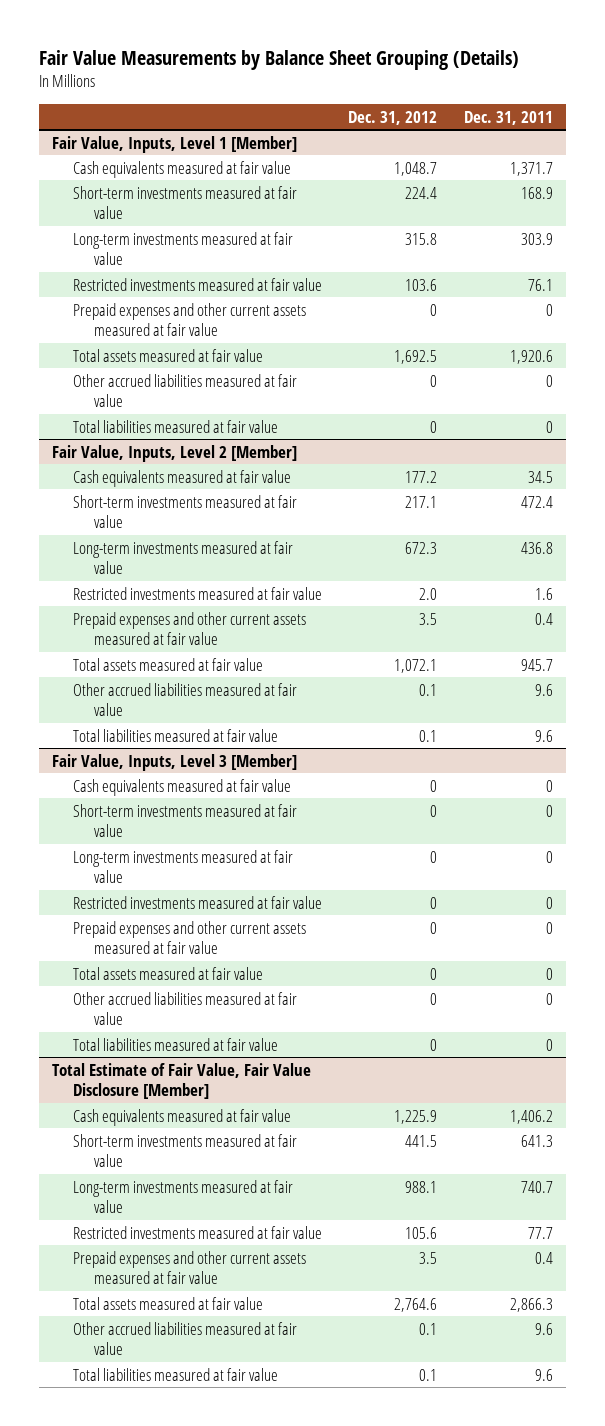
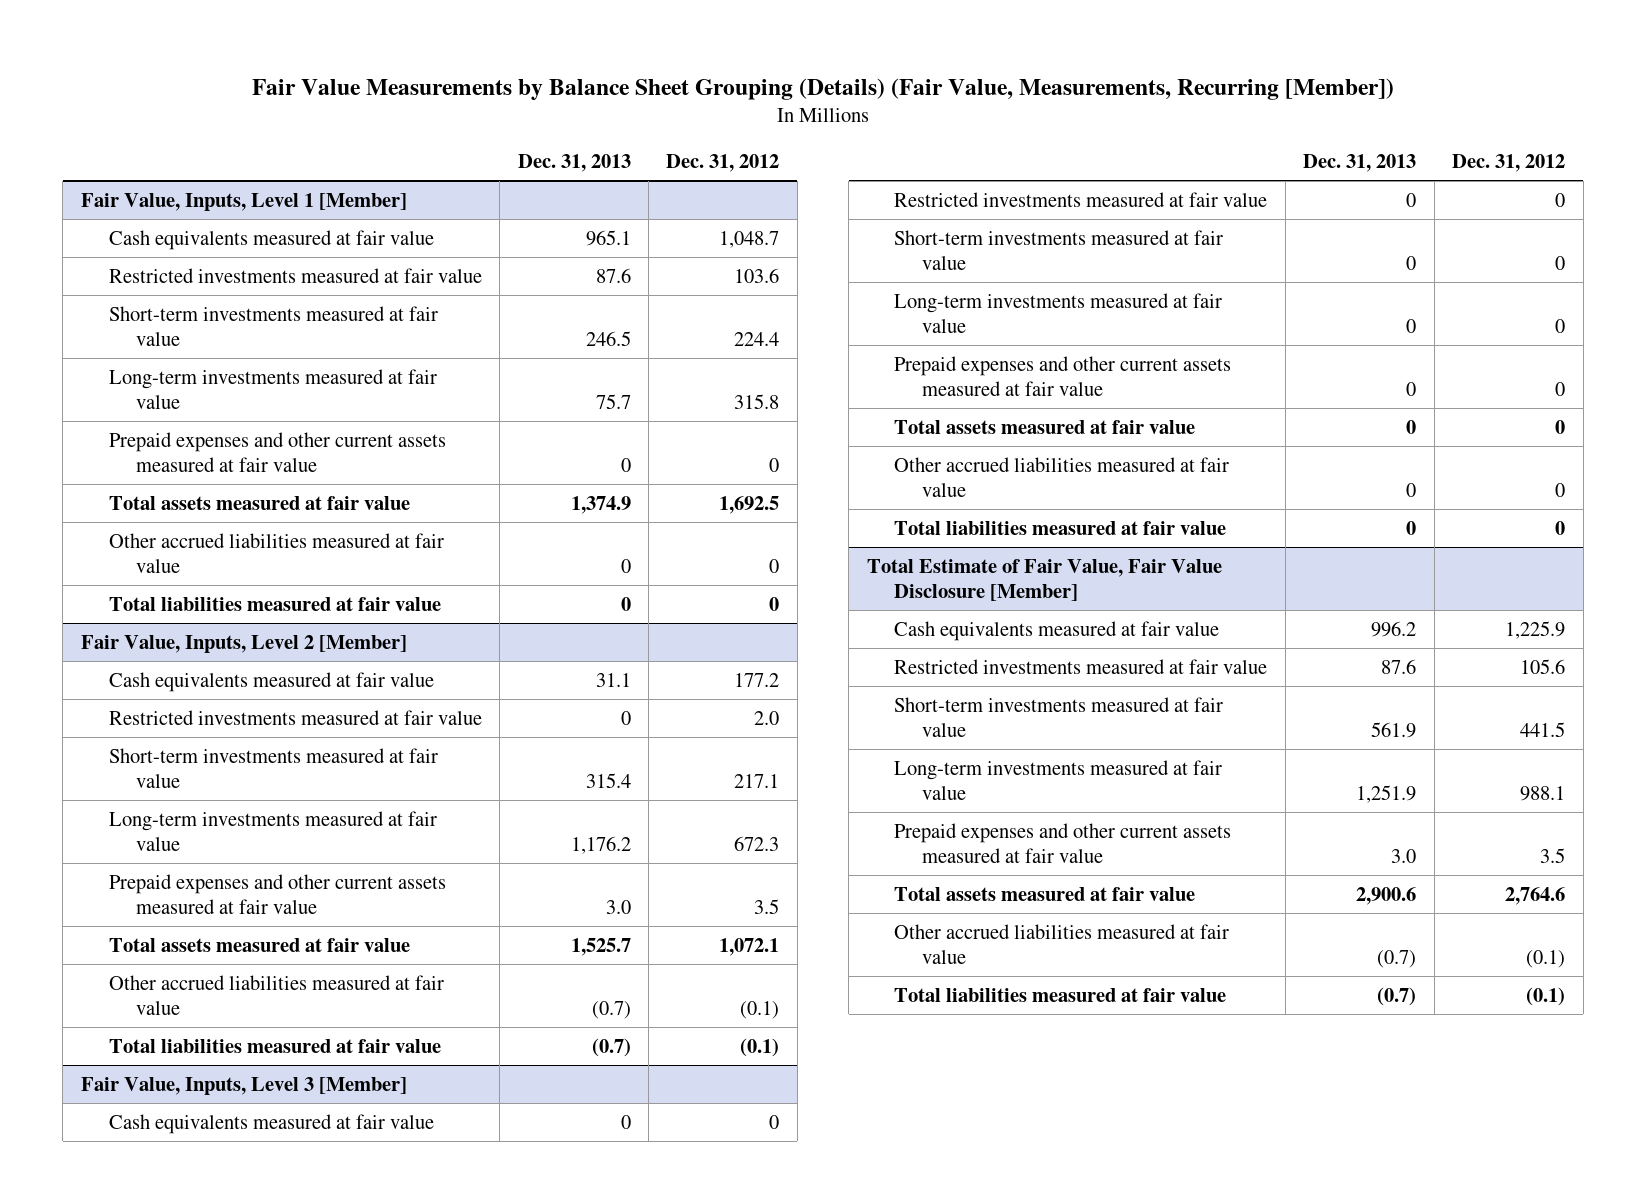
[38,49,519,70] Fair Value Measurements by Balance Sheet Grouping (Details) -> [251,77,1394,100] Fair Value Measurements by Balance Sheet Grouping (Details) (Fair Value, Measurements, Recurring [Member])
[463,110,553,125] Dec. 31, 2011 -> none
none -> [517,154,631,173] Dec. 31, 2013
[72,277,322,291] Restricted investments measured at fair value -> [108,267,482,283] Restricted investments measured at fair value
[72,586,322,600] Restricted investments measured at fair value -> [108,709,482,725] Restricted investments measured at fair value
[419,683,438,696] 0.1 -> [740,1000,780,1019] (0.1)
[419,729,438,742] 0.1 -> [740,1037,780,1057] (0.1)
[72,895,322,909] Restricted investments measured at fair value -> [894,191,1268,207] Restricted investments measured at fair value
[72,1225,322,1239] Restricted investments measured at fair value -> [894,658,1268,674] Restricted investments measured at fair value
[419,1322,438,1335] 0.1 -> [1526,949,1566,968] (0.1)
[419,1368,438,1381] 0.1 -> [1526,986,1566,1006] (0.1)

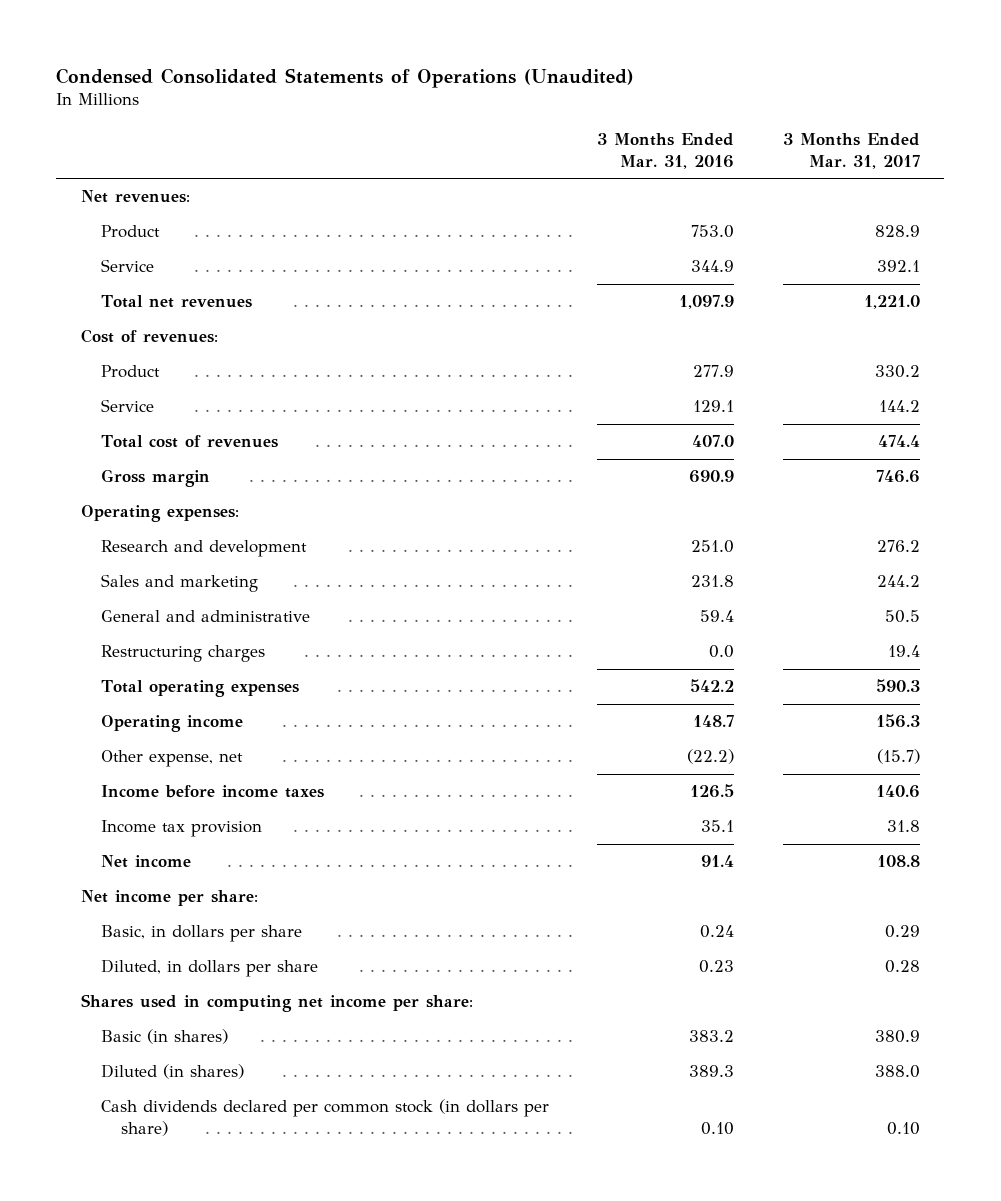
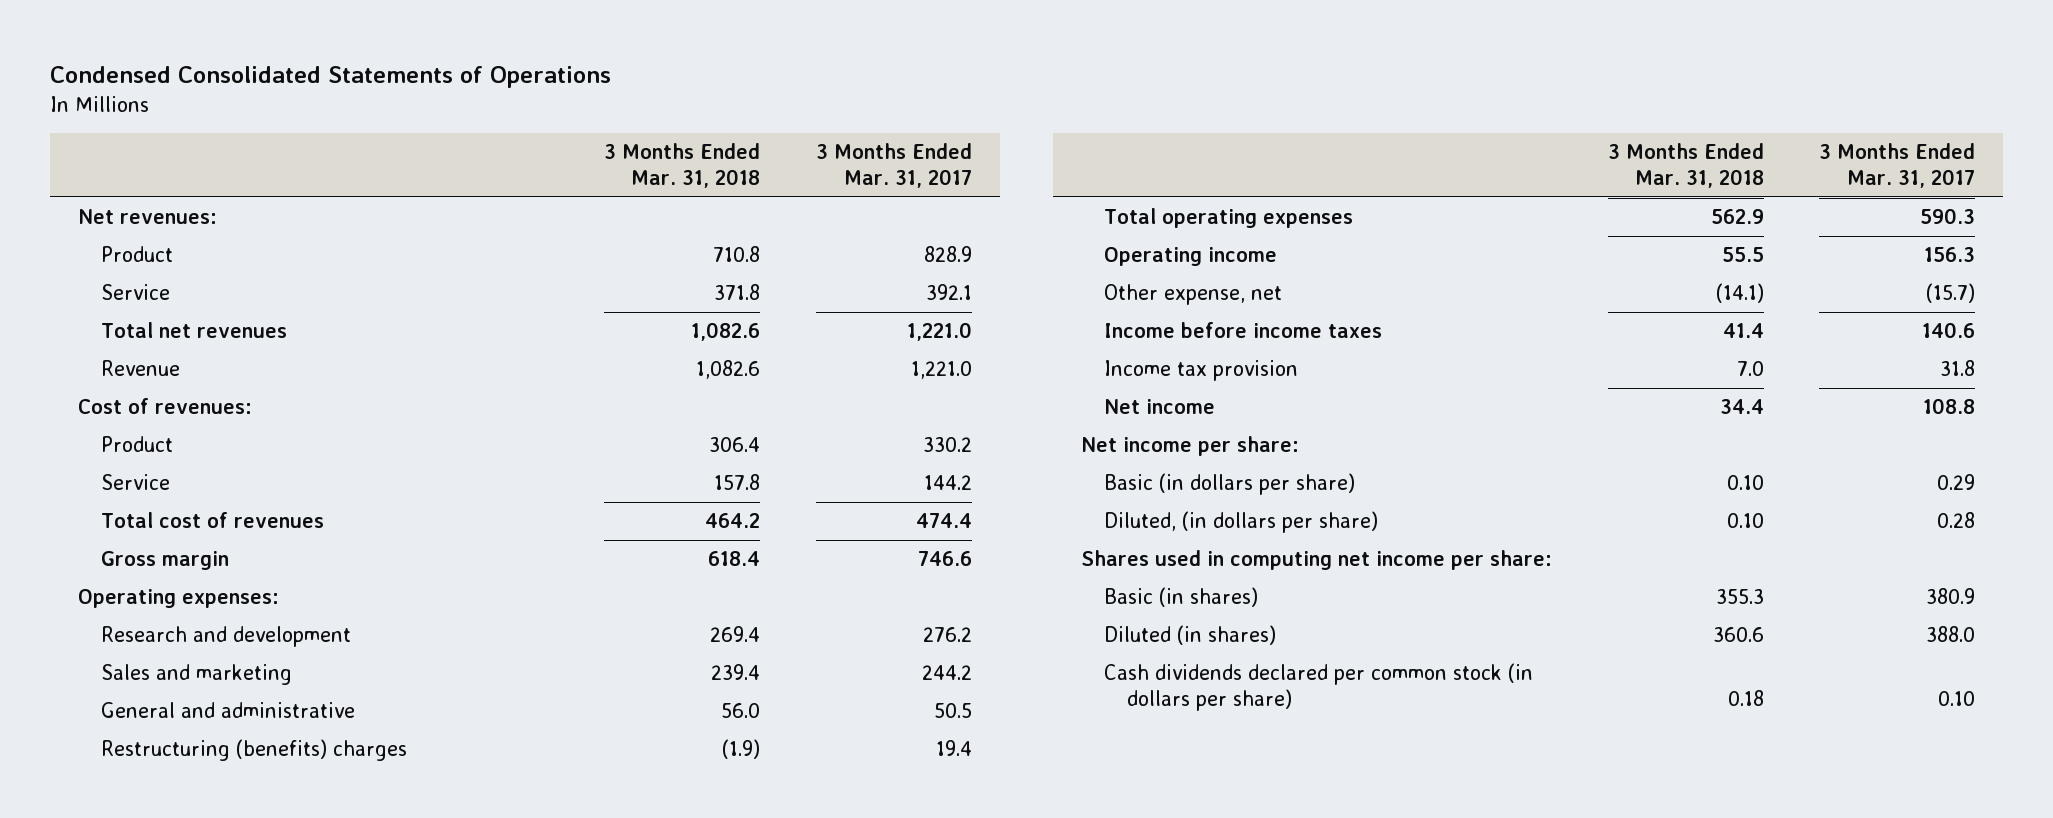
[56,67,635,88] Condensed Consolidated Statements of Operations (Unaudited) -> [50,66,612,89] Condensed Consolidated Statements of Operations
[597,133,735,169] 3 Months Ended Mar. 31, 2016 -> none
none -> [604,143,761,188] 3 Months Ended Mar. 31, 2018
none -> [100,360,180,377] Revenue
[100,645,265,663] Restructuring charges -> [100,739,407,762] Restructuring (benefits) charges
[100,925,302,943] Basic, in dollars per share -> [1103,473,1355,496] Basic (in dollars per share)
[100,959,318,978] Diluted, in dollars per share -> [1103,511,1378,534] Diluted, (in dollars per share)

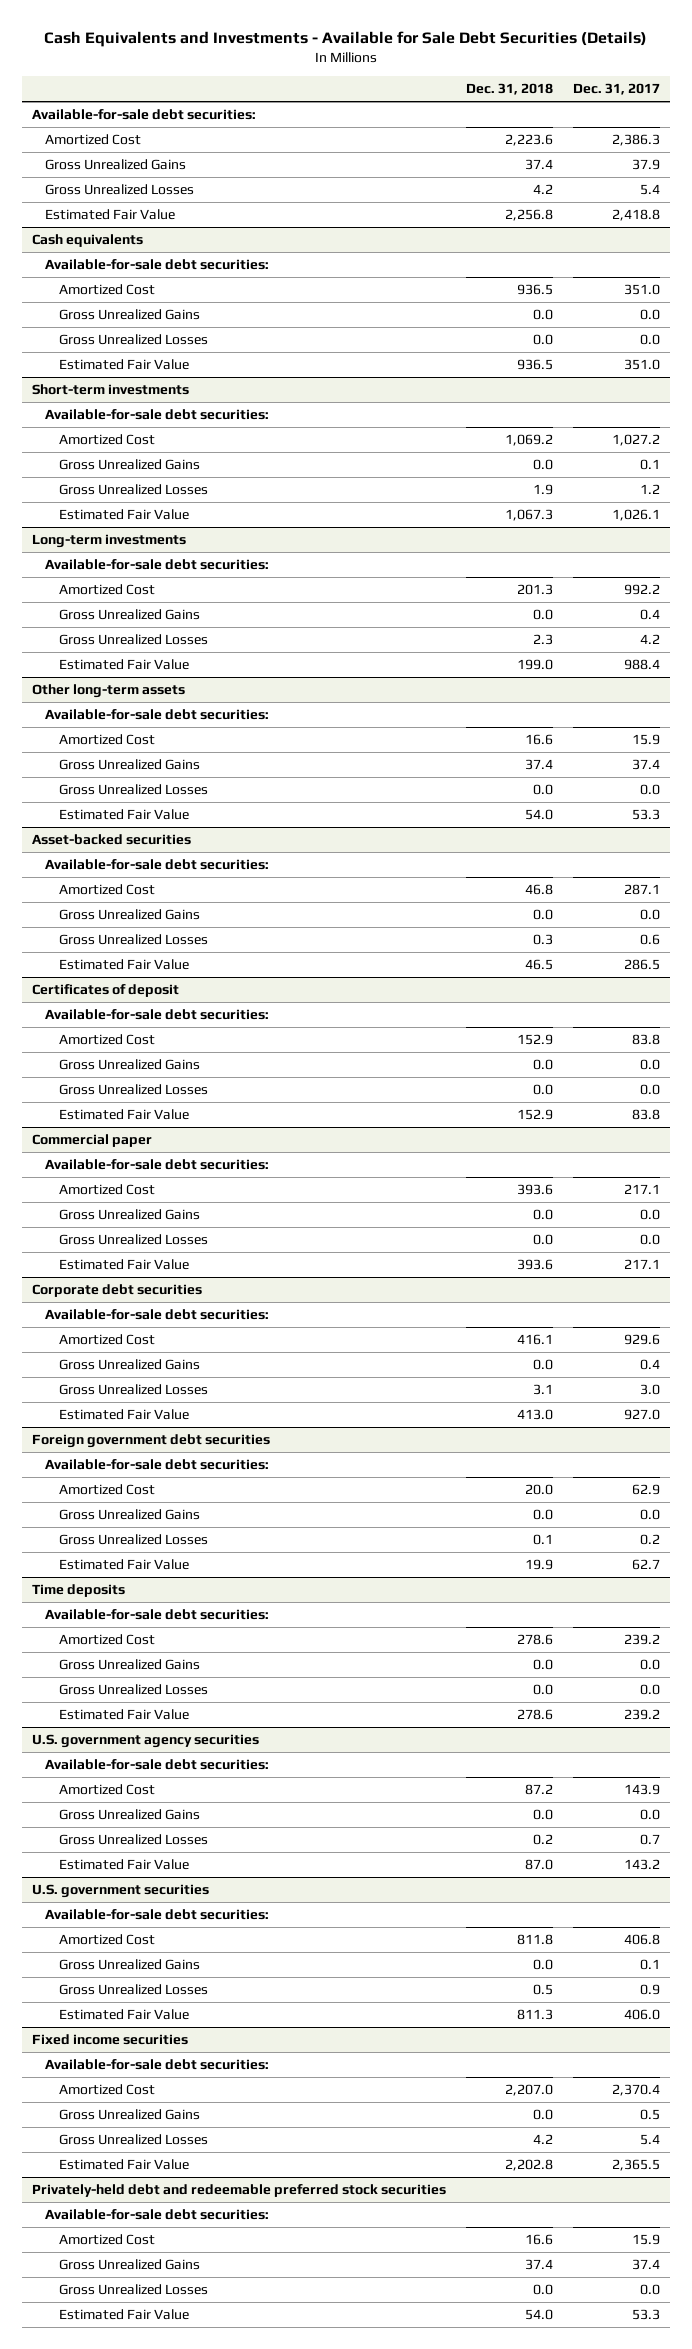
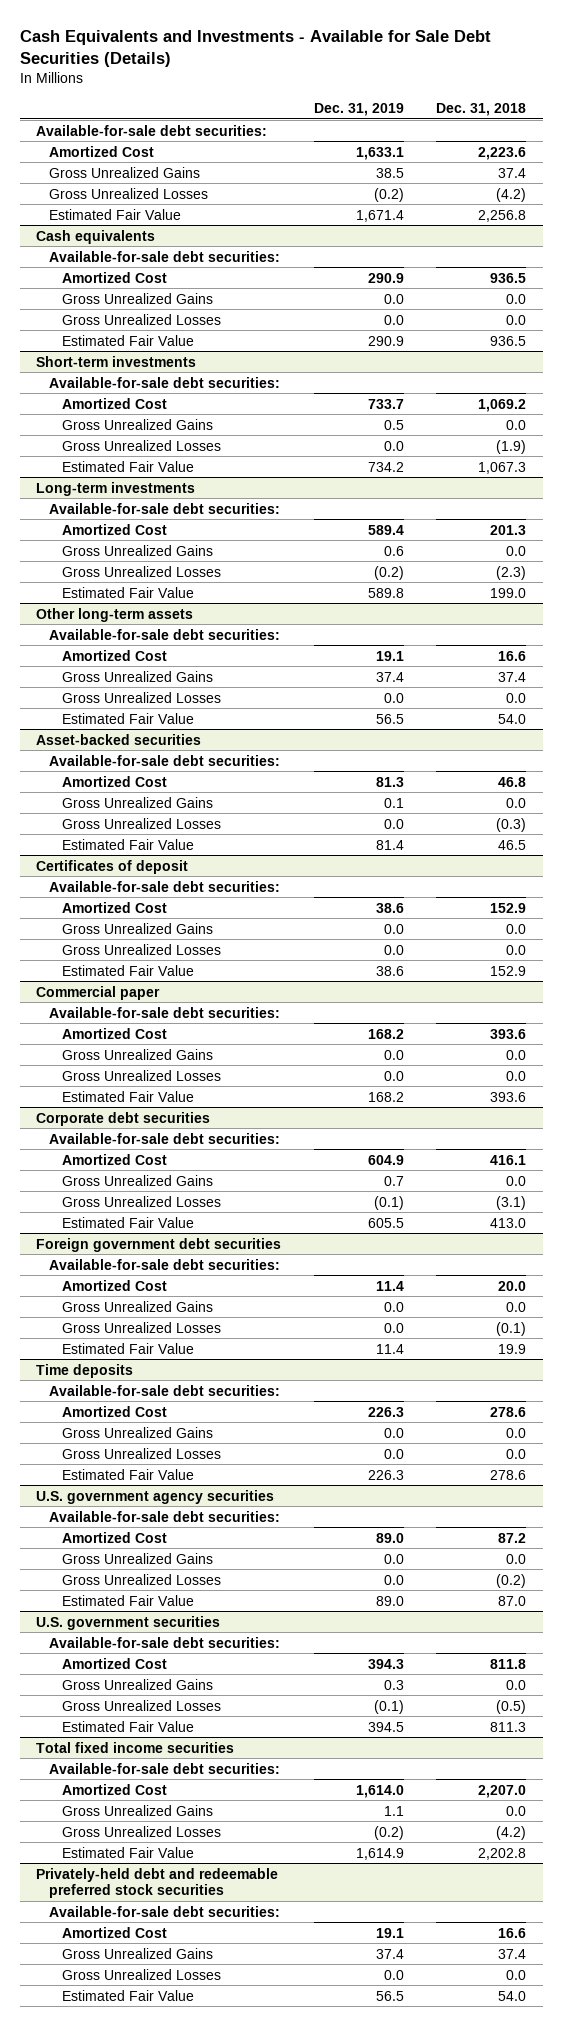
[573,83,661,96] Dec. 31, 2017 -> none
none -> [313,102,404,116] Dec. 31, 2019
[533,183,554,194] 4.2 -> [496,187,527,202] (4.2)
[533,483,554,495] 1.9 -> [496,439,527,454] (1.9)
[533,633,554,645] 2.3 -> [496,565,527,580] (2.3)
[533,933,554,945] 0.3 -> [496,817,527,832] (0.3)
[533,1383,554,1395] 3.1 -> [496,1195,527,1210] (3.1)
[533,1533,554,1545] 0.1 -> [496,1321,527,1336] (0.1)
[533,1833,554,1845] 0.2 -> [496,1573,527,1588] (0.2)
[533,1983,554,1995] 0.5 -> [496,1699,527,1714] (0.5)
[31,2033,188,2045] Fixed income securities -> [36,1741,235,1753] Total fixed income securities
[533,2133,554,2144] 4.2 -> [496,1825,527,1840] (4.2)

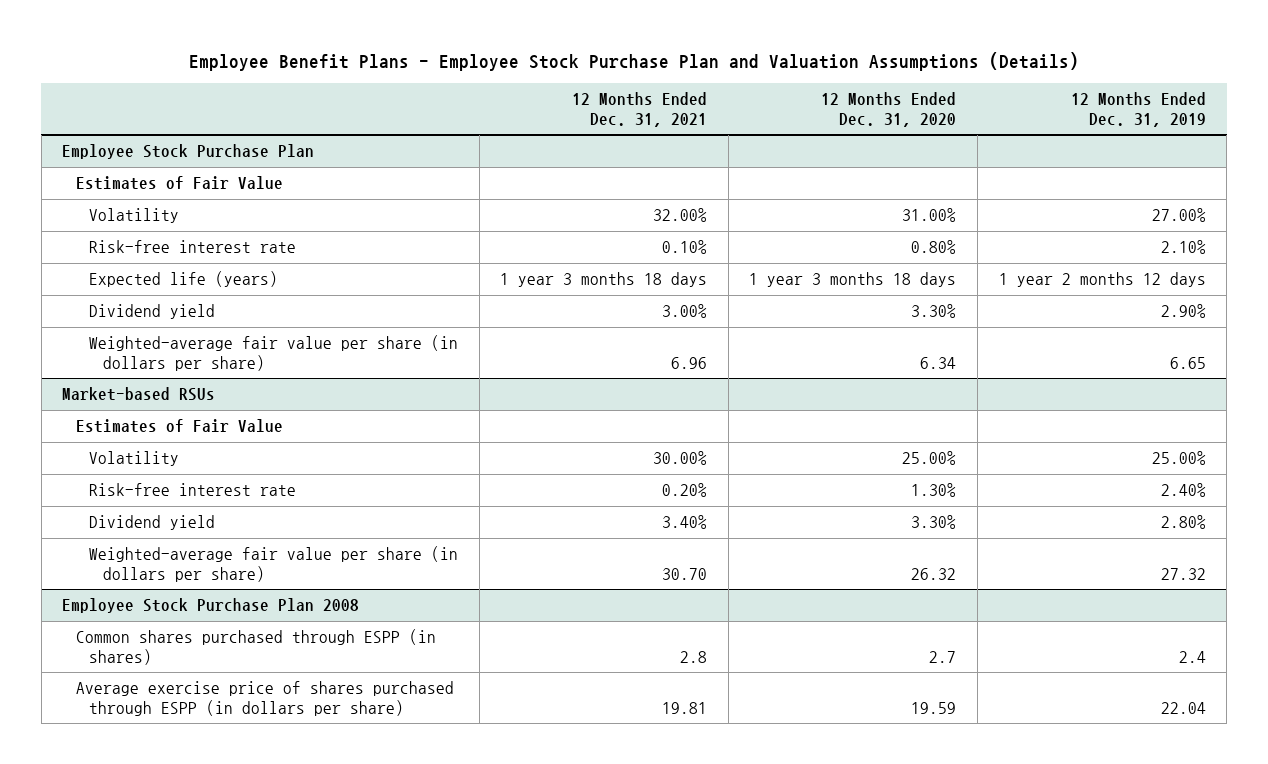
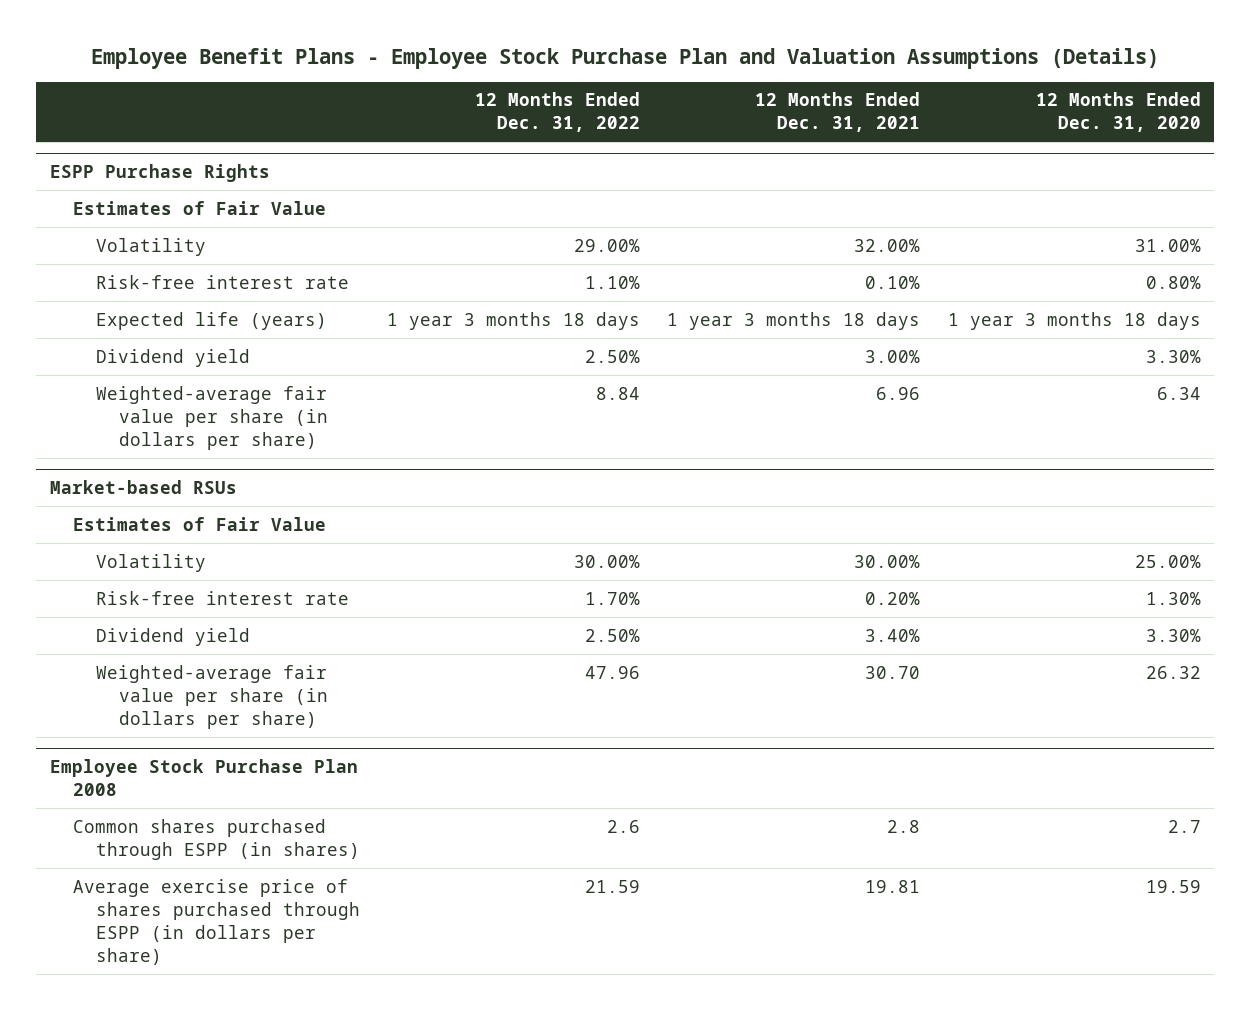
[1070,92,1206,127] 12 Months Ended Dec. 31, 2019 -> none
none -> [475,92,641,133] 12 Months Ended Dec. 31, 2022
[62,144,315,160] Employee Stock Purchase Plan -> [50,164,271,183] ESPP Purchase Rights

